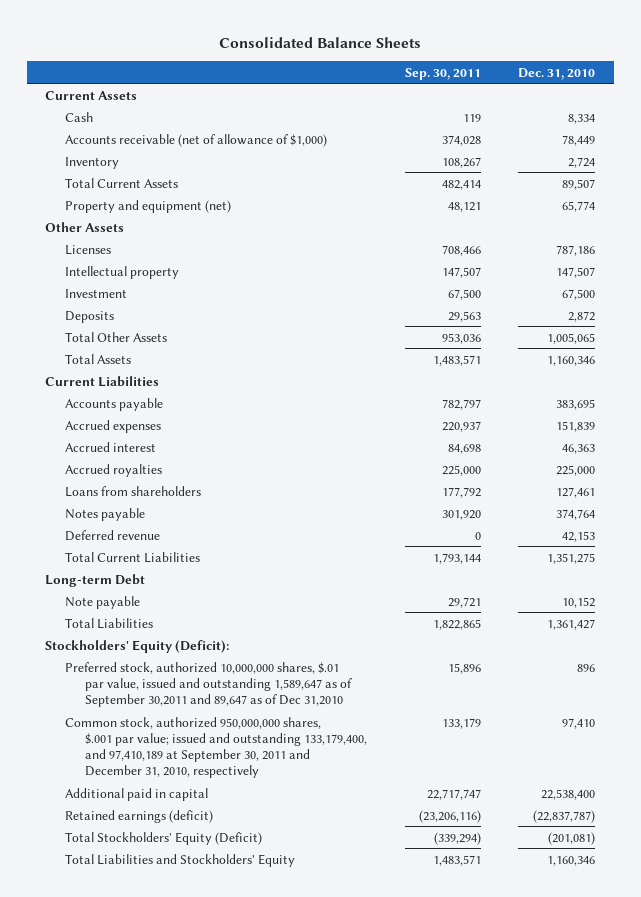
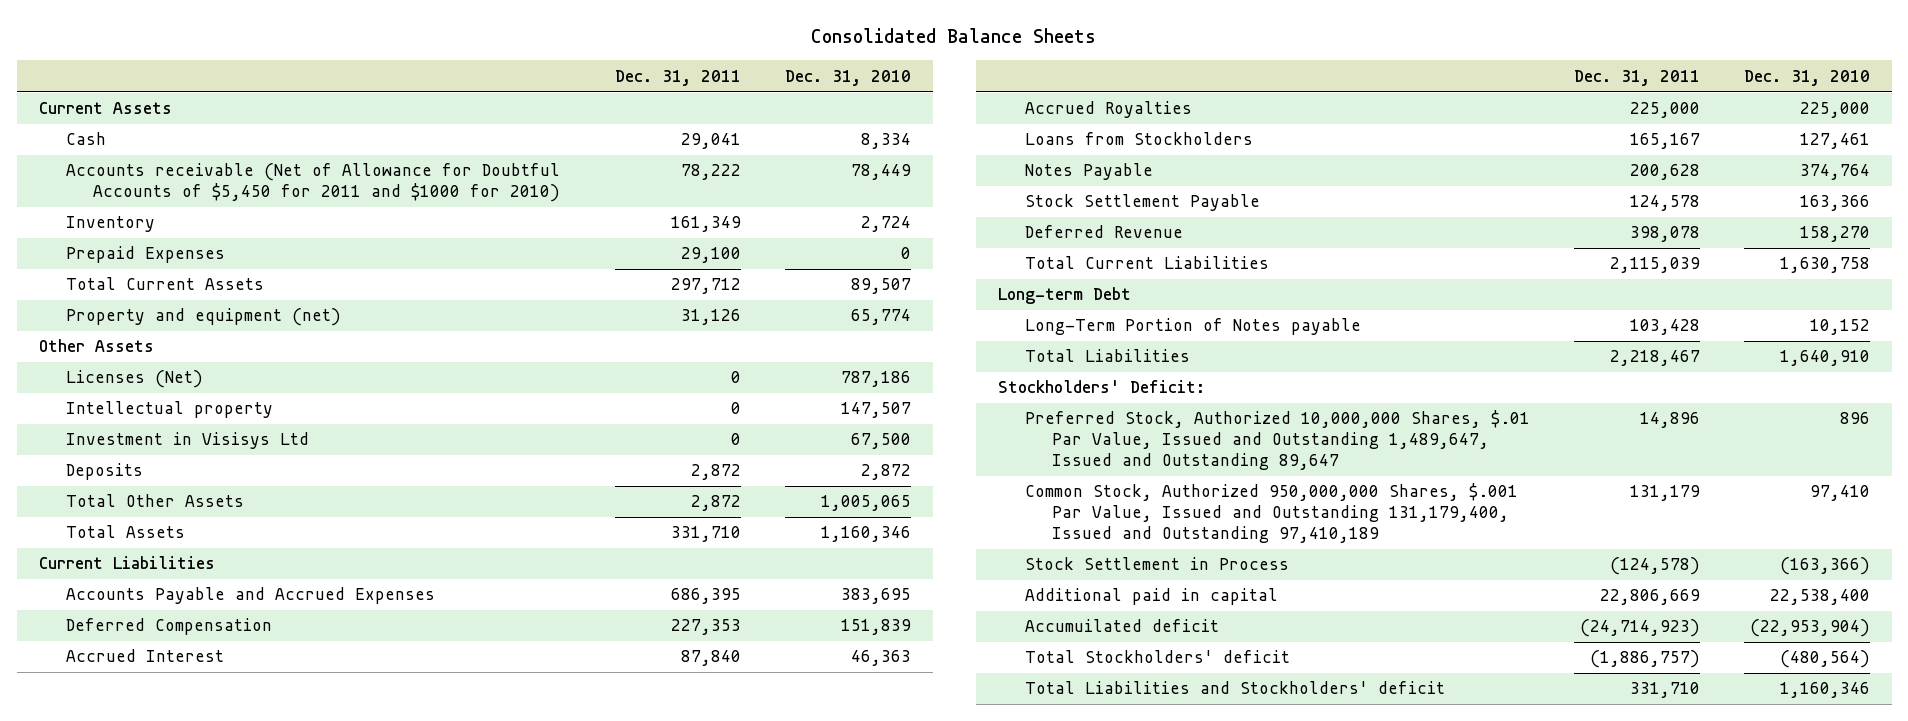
[404,67,481,80] Sep. 30, 2011 -> none
none -> [614,69,741,86] Dec. 31, 2011
[65,133,328,147] Accounts receivable (net of allowance of $1,000) -> [65,163,560,203] Accounts receivable (Net of Allowance for Doubtful Accounts of $5,450 for 2011 and $1000 for 2010)
none -> [65,246,225,264] Prepaid Expenses
[65,244,112,255] Licenses -> [65,370,203,389] Licenses (Net)
[65,288,128,298] Investment -> [65,432,309,450] Investment in Visisys Ltd
[65,397,164,411] Accounts payable -> [65,587,435,605] Accounts Payable and Accrued Expenses
[65,419,162,433] Accrued expenses -> [65,618,272,636] Deferred Compensation
[65,441,157,452] Accrued interest -> [65,649,224,663] Accrued Interest
[65,463,163,477] Accrued royalties -> [1024,101,1192,119] Accrued Royalties
[65,485,202,497] Loans from shareholders -> [1024,132,1253,146] Loans from Stockholders
[65,507,146,521] Notes payable -> [1024,163,1153,181] Notes Payable
none -> [1024,194,1260,212] Stock Settlement Payable
[65,529,161,541] Deferred revenue -> [1024,225,1183,239] Deferred Revenue
[562,530,596,542] 42,153 -> [1799,226,1870,243] 158,270
[547,552,596,564] 1,351,275 -> [1779,257,1870,274] 1,630,758
[65,595,141,609] Note payable -> [1024,318,1361,336] Long-Term Portion of Notes payable
[547,618,596,630] 1,361,427 -> [1779,350,1870,367] 1,640,910
[45,639,230,653] Stockholders' Equity (Deficit): -> [997,380,1205,394] Stockholders' Deficit:
[65,661,353,708] Preferred stock, authorized 10,000,000 shares, $.01 par value, issued and outstanding 1,589,647 as of September 30,2011 and 89,647 as of Dec 31,2010 -> [1024,410,1530,471] Preferred Stock, Authorized 10,000,000 Shares, $.01 Par Value, Issued and Outstanding 1,489,647, Issued and Outstanding 89,647
[65,716,368,779] Common stock, authorized 950,000,000 shares, $.001 par value; issued and outstanding 133,179,400, and 97,410,189 at September 30, 2011 and December 31, 2010, respectively -> [1024,483,1518,544] Common Stock, Authorized 950,000,000 Shares, $.001 Par Value, Issued and Outstanding 131,179,400, Issued and Outstanding 97,410,189
none -> [1024,557,1289,571] Stock Settlement in Process
[65,809,214,823] Retained earnings (deficit) -> [1024,619,1219,633] Accumuilated deficit
[533,809,596,823] (22,837,787) -> [1749,619,1870,638] (22,953,904)
[65,831,263,845] Total Stockholders' Equity (Deficit) -> [1024,650,1290,664] Total Stockholders' deficit
[548,831,596,845] (201,081) -> [1779,650,1870,669] (480,564)
[65,853,296,867] Total Liabilities and Stockholders' Equity -> [1024,681,1445,695] Total Liabilities and Stockholders' deficit

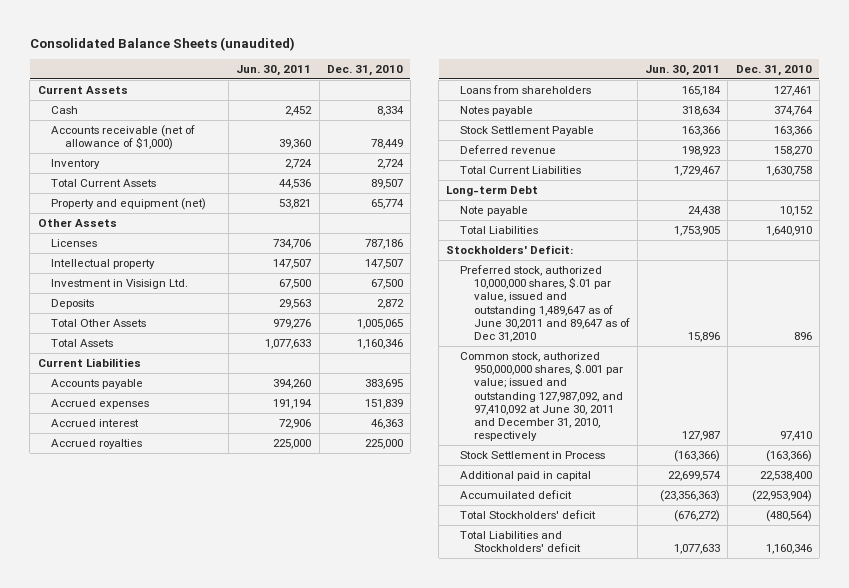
[811,28,1097,44] Consolidated Balance Sheets -> [29,36,295,51] Consolidated Balance Sheets (unaudited)
[614,69,741,86] Dec. 31, 2011 -> none
none -> [236,64,312,76] Jun. 30, 2011
[65,163,560,203] Accounts receivable (Net of Allowance for Doubtful Accounts of $5,450 for 2011 and $1000 for 2010) -> [51,124,196,151] Accounts receivable (net of allowance of $1,000)
[65,246,225,264] Prepaid Expenses -> none
[65,370,203,389] Licenses (Net) -> [51,238,98,247] Licenses
[65,432,309,450] Investment in Visisys Ltd -> [51,278,189,289] Investment in Visisign Ltd.
[65,587,435,605] Accounts Payable and Accrued Expenses -> [51,378,144,389] Accounts payable
[65,618,272,636] Deferred Compensation -> [51,398,150,409] Accrued expenses
[65,649,224,663] Accrued Interest -> [51,418,140,427] Accrued interest
[1024,101,1192,119] Accrued Royalties -> [51,438,143,449] Accrued royalties
[1024,132,1253,146] Loans from Stockholders -> [460,84,592,94] Loans from shareholders
[1024,163,1153,181] Notes Payable -> [460,105,534,116] Notes payable
[1024,225,1183,239] Deferred Revenue -> [460,144,557,154] Deferred revenue
[1024,318,1361,336] Long-Term Portion of Notes payable -> [460,205,529,216] Note payable
[1024,410,1530,471] Preferred Stock, Authorized 10,000,000 Shares, $.01 Par Value, Issued and Outstanding 1,489,647, Issued and Outstanding 89,647 -> [460,264,630,343] Preferred stock, authorized 10,000,000 shares, $.01 par value, issued and outstanding 1,489,647 as of June 30,2011 and 89,647 as of Dec 31,2010
[1024,483,1518,544] Common Stock, Authorized 950,000,000 Shares, $.001 Par Value, Issued and Outstanding 131,179,400, Issued and Outstanding 97,410,189 -> [460,351,623,442] Common stock, authorized 950,000,000 shares, $.001 par value; issued and outstanding 127,987,092, and 97,410,092 at June 30, 2011 and December 31, 2010, respectively

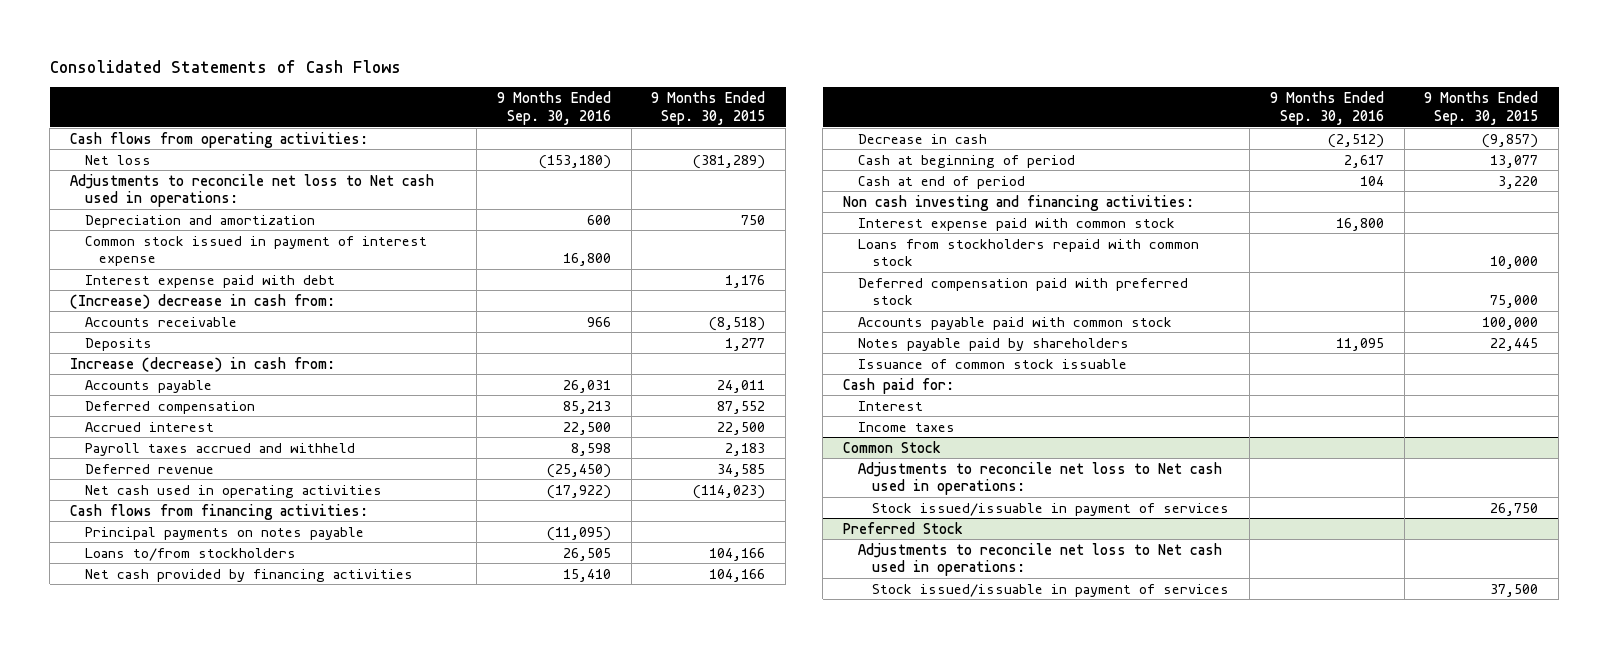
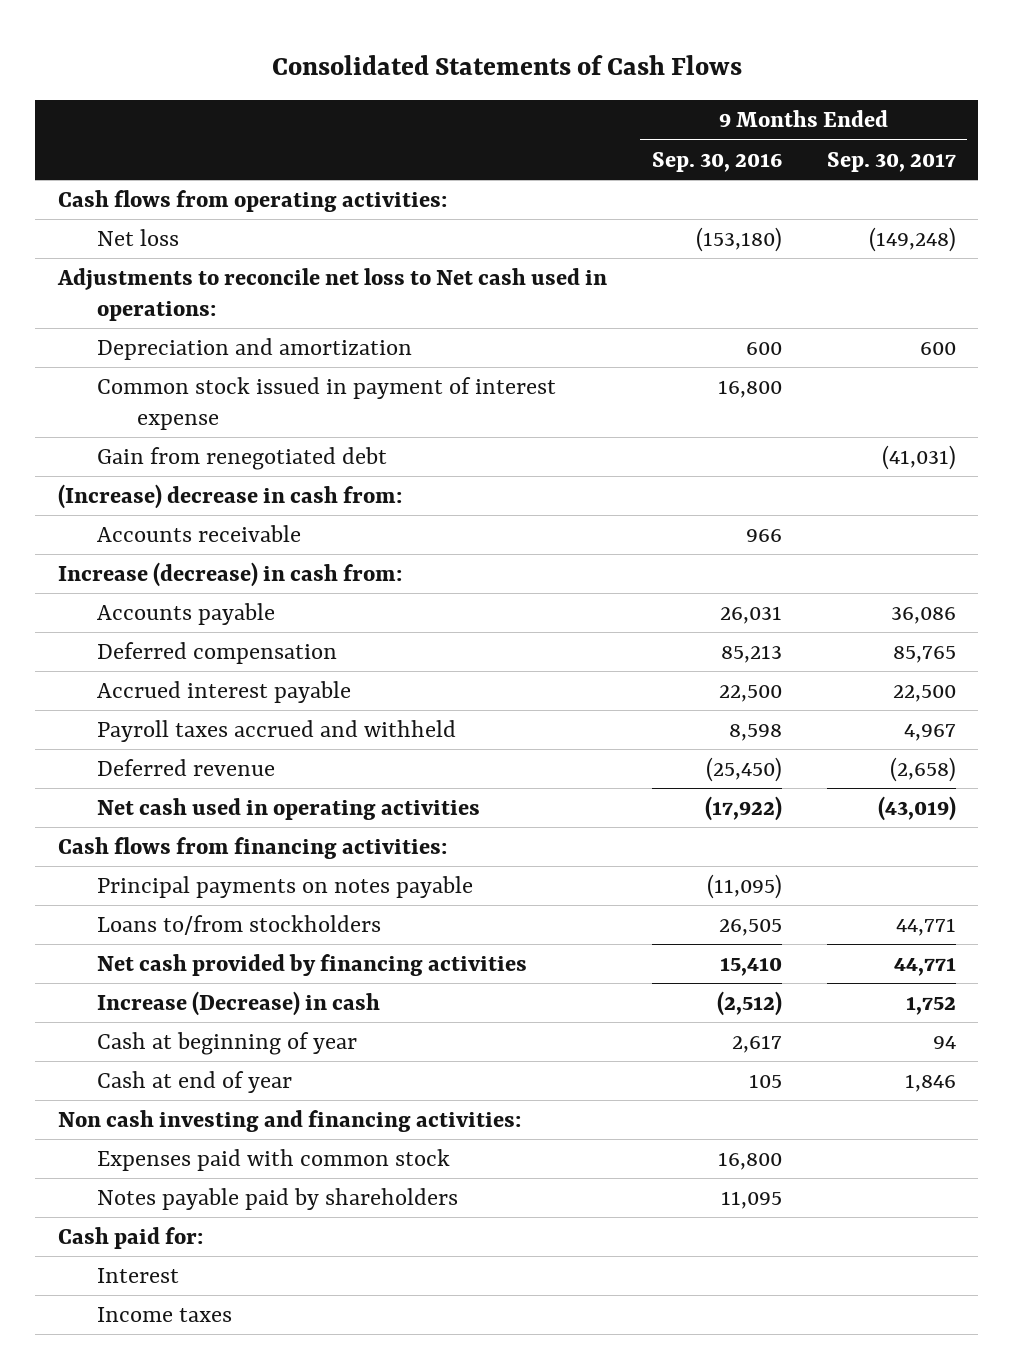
[651,91,766,125] 9 Months Ended Sep. 30, 2015 -> none
none -> [826,151,956,172] Sep. 30, 2017
[84,274,335,288] Interest expense paid with debt -> none
none -> [97,446,388,470] Gain from renegotiated debt
[84,337,152,351] Deposits -> none
[84,421,214,432] Accrued interest -> [97,680,352,703] Accrued interest payable
[857,133,987,144] Decrease in cash -> [97,990,381,1016] Increase (Decrease) in cash
[857,154,1075,168] Cash at beginning of period -> [97,1031,358,1055] Cash at beginning of year
[857,175,1025,189] Cash at end of period -> [97,1070,293,1093] Cash at end of year
[1359,175,1384,186] 104 -> [748,1073,782,1088] 105
[857,238,1199,267] Loans from stockholders repaid with common stock -> none
[857,277,1188,306] Deferred compensation paid with preferred stock -> none
[857,316,1172,330] Accounts payable paid with common stock -> none
[857,217,1175,231] Interest expense paid with common stock -> [97,1148,451,1171] Expenses paid with common stock
[857,358,1127,369] Issuance of common stock issuable -> none
[842,440,941,453] Common Stock -> none
[857,461,1222,496] Adjustments to reconcile net loss to Net cash used in operations: -> none
[872,502,1230,516] Stock issued/issuable in payment of services -> none
[842,521,963,534] Preferred Stock -> none
[857,542,1222,577] Adjustments to reconcile net loss to Net cash used in operations: -> none
[872,583,1230,597] Stock issued/issuable in payment of services -> none

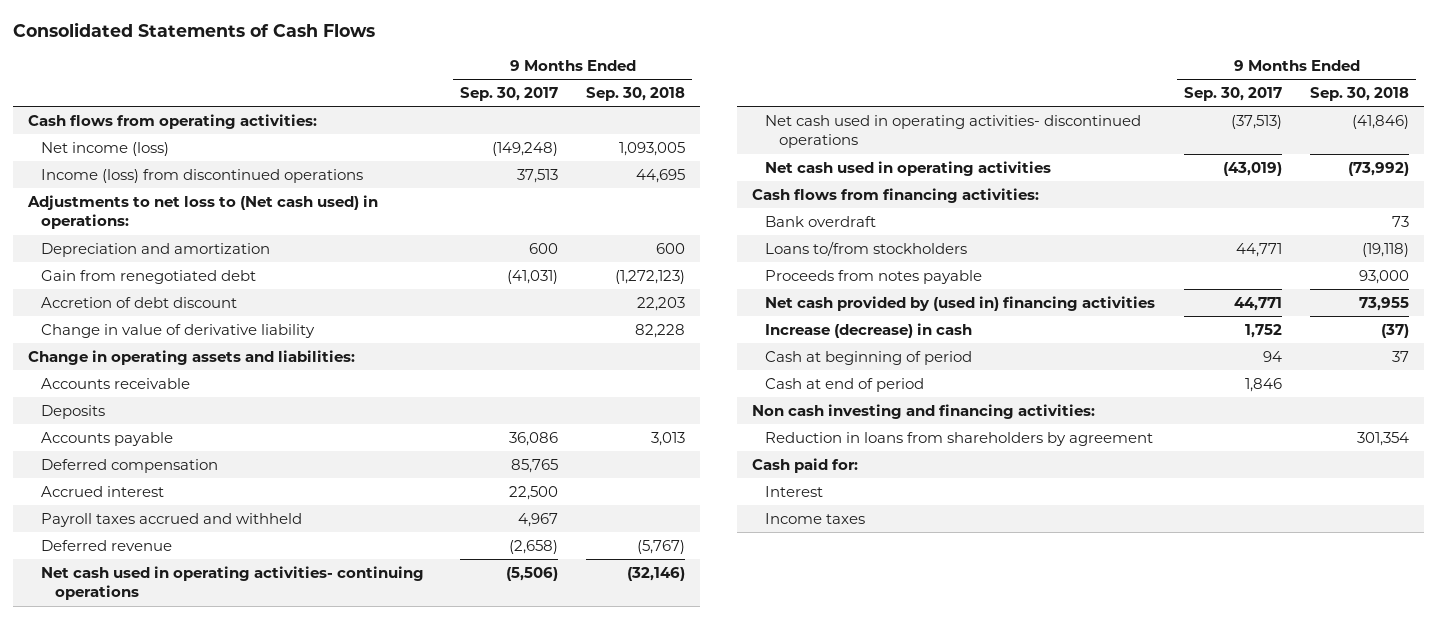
[651,151,782,172] Sep. 30, 2016 -> none
none -> [586,87,686,102] Sep. 30, 2018
[97,228,180,246] Net loss -> [41,141,170,156] Net income (loss)
none -> [41,168,364,183] Income (loss) from discontinued operations
[56,267,607,322] Adjustments to reconcile net loss to Net cash used in operations: -> [26,194,378,230] Adjustments to net loss to (Net cash used) in operations:
[97,376,557,431] Common stock issued in payment of interest expense -> none
[57,483,402,509] (Increase) decrease in cash from: -> none
none -> [41,296,238,308] Accretion of debt discount
none -> [41,323,316,338] Change in value of derivative liability
none -> [27,349,355,365] Change in operating assets and liabilities:
[57,561,402,587] Increase (decrease) in cash from: -> none
none -> [41,404,106,419] Deposits
[97,680,352,703] Accrued interest payable -> [41,485,165,497] Accrued interest
none -> [41,565,425,601] Net cash used in operating activities- continuing operations
none -> [765,114,1142,149] Net cash used in operating activities- discontinued operations
[97,875,474,898] Principal payments on notes payable -> none
none -> [765,215,877,227] Bank overdraft
none -> [765,269,983,284] Proceeds from notes payable
[97,953,528,976] Net cash provided by financing activities -> [765,295,1156,311] Net cash provided by (used in) financing activities
[97,990,381,1016] Increase (Decrease) in cash -> [765,322,973,338] Increase (decrease) in cash
[97,1031,358,1055] Cash at beginning of year -> [765,350,973,365] Cash at beginning of period
[97,1070,293,1093] Cash at end of year -> [765,377,925,392] Cash at end of period
[97,1148,451,1171] Expenses paid with common stock -> none
[97,1187,459,1210] Notes payable paid by shareholders -> [765,431,1154,446] Reduction in loans from shareholders by agreement

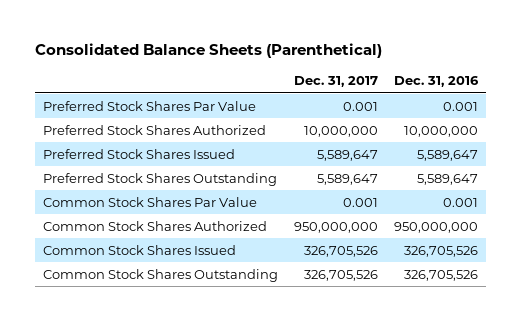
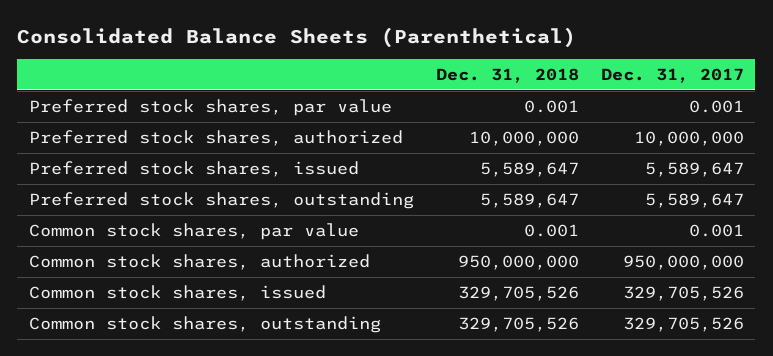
[394,76,480,88] Dec. 31, 2016 -> none
none -> [435,67,579,83] Dec. 31, 2018
[43,100,257,111] Preferred Stock Shares Par Value -> [28,99,392,117] Preferred stock shares, par value
[43,124,267,135] Preferred Stock Shares Authorized -> [28,130,403,147] Preferred stock shares, authorized
[43,148,236,159] Preferred Stock Shares Issued -> [28,161,359,178] Preferred stock shares, issued
[43,172,278,186] Preferred Stock Shares Outstanding -> [28,192,414,210] Preferred stock shares, outstanding
[43,196,258,207] Common Stock Shares Par Value -> [28,223,359,241] Common stock shares, par value
[43,220,268,231] Common Stock Shares Authorized -> [28,254,370,271] Common stock shares, authorized
[43,244,237,255] Common Stock Shares Issued -> [28,285,326,302] Common stock shares, issued
[304,245,379,257] 326,705,526 -> [623,286,745,302] 329,705,526
[43,268,279,282] Common Stock Shares Outstanding -> [28,316,381,334] Common stock shares, outstanding
[304,269,379,281] 326,705,526 -> [623,317,745,333] 329,705,526

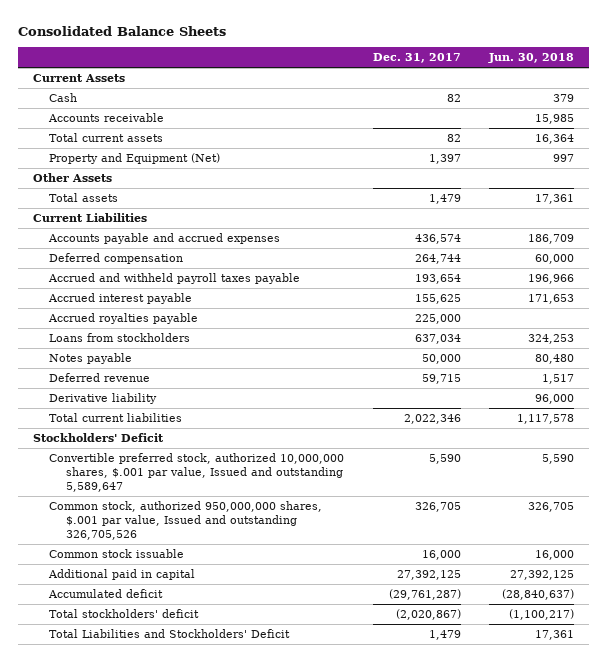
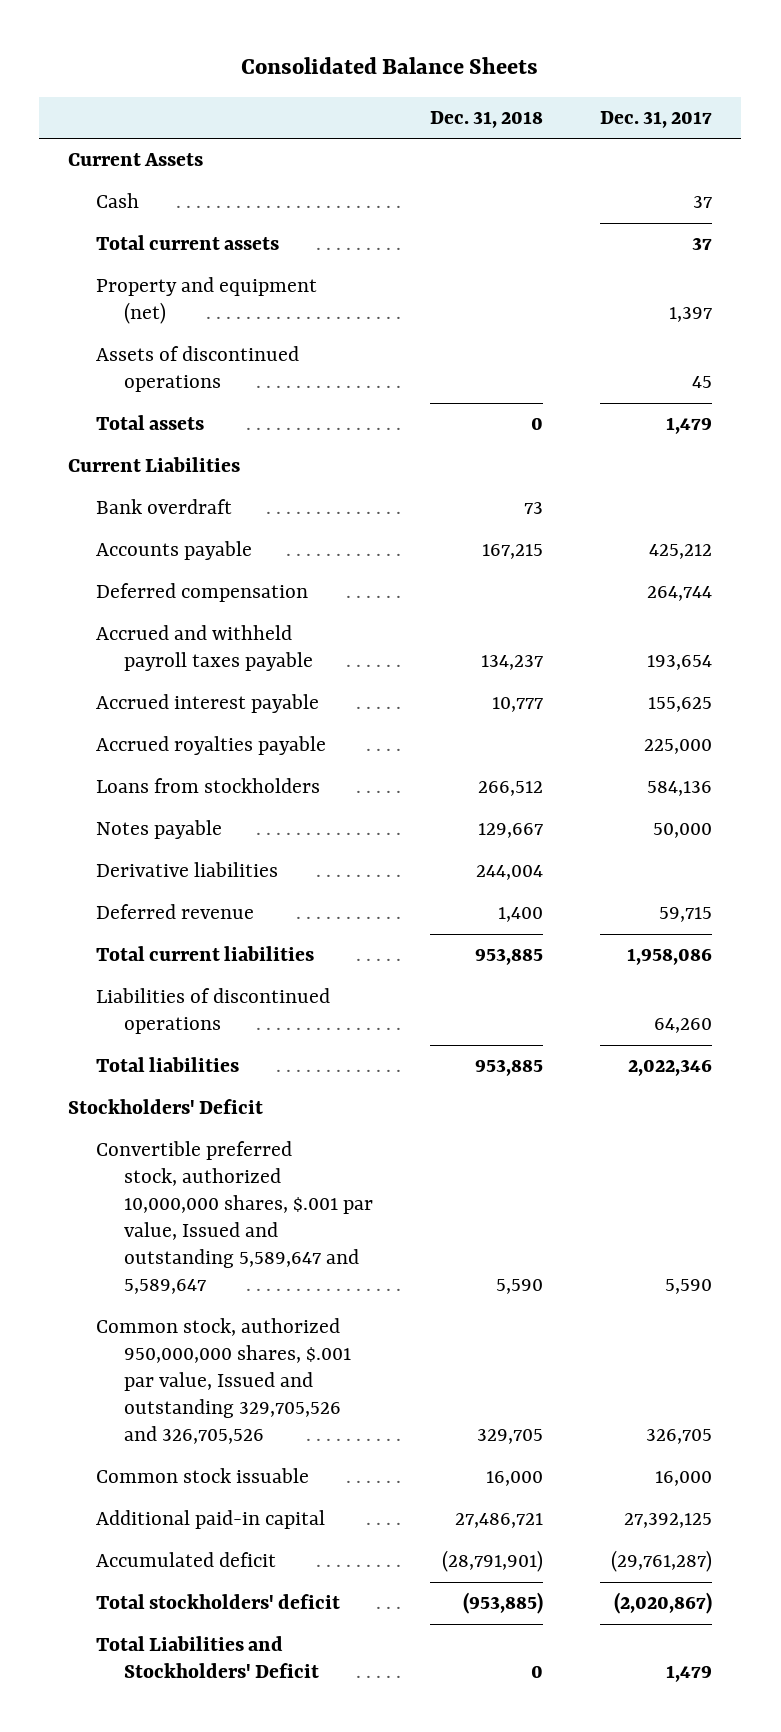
[488,52,575,63] Jun. 30, 2018 -> none
none -> [430,111,544,129] Dec. 31, 2018
[48,113,165,123] Accounts receivable -> none
[32,173,112,183] Other Assets -> none
[446,94,461,103] 82 -> [693,196,713,209] 37
[446,134,461,143] 82 -> [692,238,713,251] 37
[49,153,221,165] Property and Equipment (Net) -> [95,277,317,325] Property and equipment (net)
none -> [95,346,299,393] Assets of discontinued operations
[48,233,281,245] Accounts payable and accrued expenses -> none
none -> [95,499,232,515] Bank overdraft
none -> [95,541,252,561] Accounts payable
[414,334,461,345] 637,034 -> [647,781,713,797] 584,136
none -> [95,862,278,878] Derivative liabilities
[49,393,158,405] Derivative liability -> none
[403,414,461,425] 2,022,346 -> [627,948,713,966] 1,958,086
none -> [95,988,330,1035] Liabilities of discontinued operations
none -> [95,1057,239,1073] Total liabilities
[49,453,345,493] Convertible preferred stock, authorized 10,000,000 shares, $.001 par value, Issued and outstanding 5,589,647 -> [95,1141,373,1295] Convertible preferred stock, authorized 10,000,000 shares, $.001 par value, Issued and outstanding 5,589,647 and 5,589,647
[49,501,323,541] Common stock, authorized 950,000,000 shares, $.001 par value, Issued and outstanding 326,705,526 -> [95,1318,351,1445] Common stock, authorized 950,000,000 shares, $.001 par value, Issued and outstanding 329,705,526 and 326,705,526
[48,569,196,581] Additional paid in capital -> [95,1510,325,1530] Additional paid-in capital

